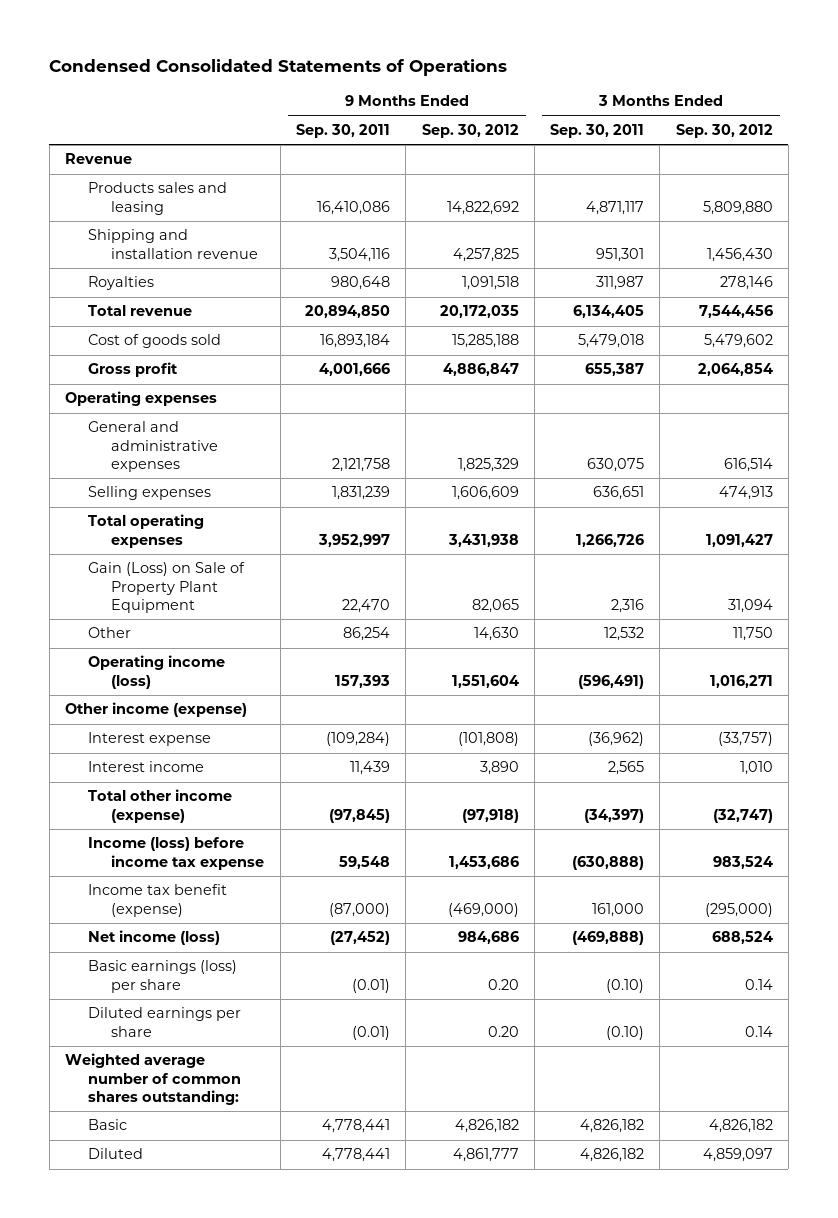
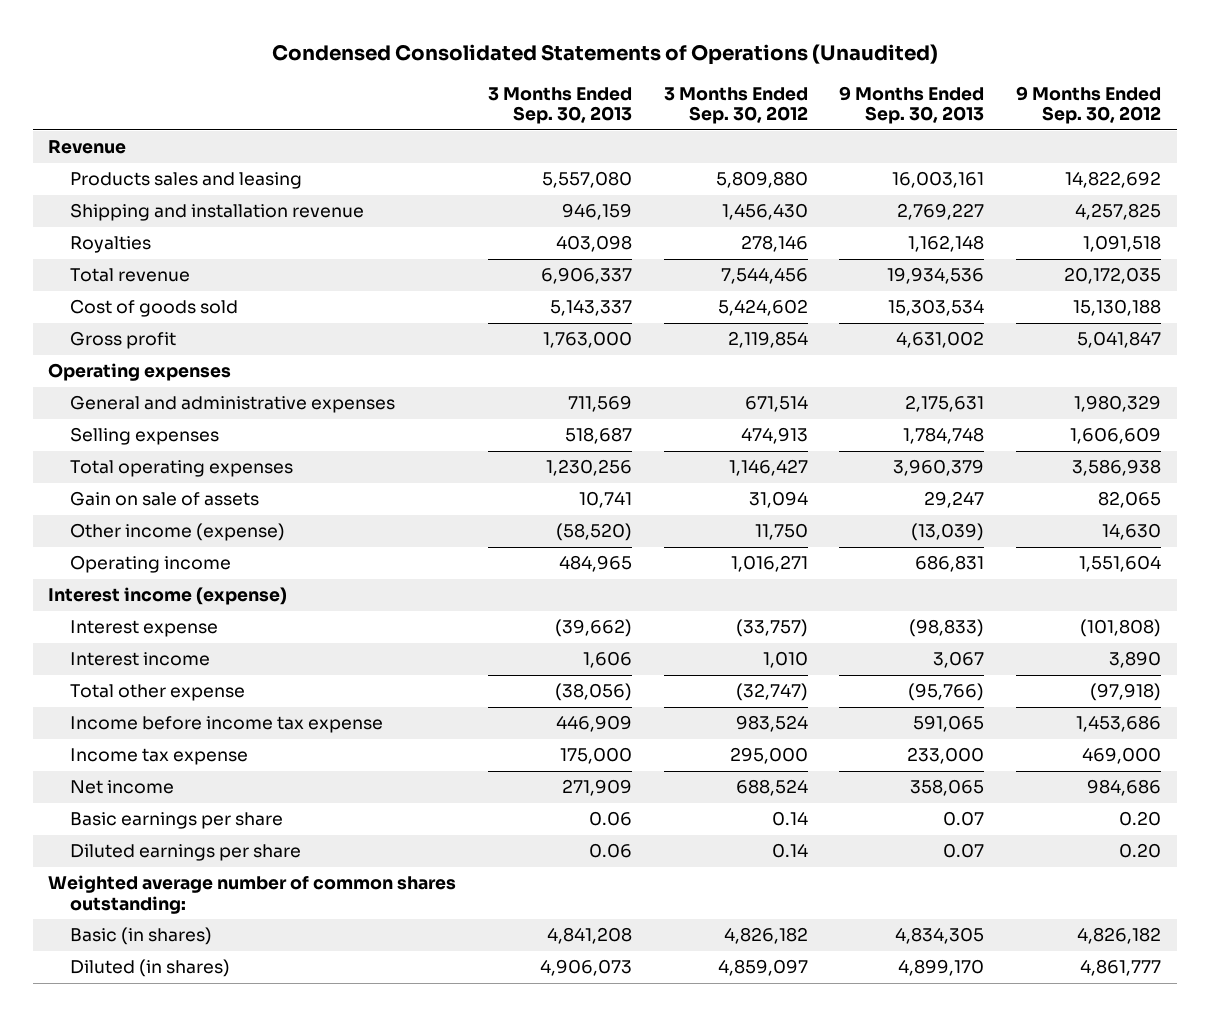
[49,58,508,76] Condensed Consolidated Statements of Operations -> [271,43,938,65] Condensed Consolidated Statements of Operations (Unaudited)
[296,123,391,138] Sep. 30, 2011 -> none
[550,123,645,138] Sep. 30, 2011 -> none
none -> [488,86,633,125] 3 Months Ended Sep. 30, 2013
none -> [839,85,985,125] 9 Months Ended Sep. 30, 2013
[451,334,519,349] 15,285,188 -> [1072,299,1161,317] 15,130,188
[703,334,773,349] 5,479,602 -> [717,299,808,317] 5,424,602
[442,363,519,377] 4,886,847 -> [1076,331,1161,349] 5,041,847
[697,363,773,377] 2,064,854 -> [727,331,808,349] 2,119,854
[457,457,519,472] 1,825,329 -> [1073,395,1161,413] 1,980,329
[723,457,773,472] 616,514 -> [744,395,808,413] 671,514
[447,533,519,547] 3,431,938 -> [1071,459,1161,477] 3,586,938
[705,533,773,547] 1,091,427 -> [728,459,808,477] 1,146,427
[88,562,246,613] Gain (Loss) on Sale of Property Plant Equipment -> [70,491,260,507] Gain on sale of assets
[88,627,132,639] Other -> [70,523,286,542] Other income (expense)
[88,655,226,689] Operating income (loss) -> [70,555,232,574] Operating income
[65,702,248,718] Other income (expense) -> [48,587,288,606] Interest income (expense)
[88,789,233,823] Total other income (expense) -> [70,684,246,702] Total other expense
[88,837,265,870] Income (loss) before income tax expense -> [70,716,384,734] Income before income tax expense
[88,884,228,917] Income tax benefit (expense) -> [70,748,249,766] Income tax expense
[447,902,519,917] (469,000) -> [1081,747,1161,765] 469,000
[704,902,773,917] (295,000) -> [729,747,808,765] 295,000
[88,930,221,946] Net income (loss) -> [70,780,175,795] Net income
[88,960,238,993] Basic earnings (loss) per share -> [70,812,284,830] Basic earnings per share
[88,1119,128,1131] Basic -> [70,927,213,946] Basic (in shares)
[88,1148,144,1160] Diluted -> [70,959,231,978] Diluted (in shares)

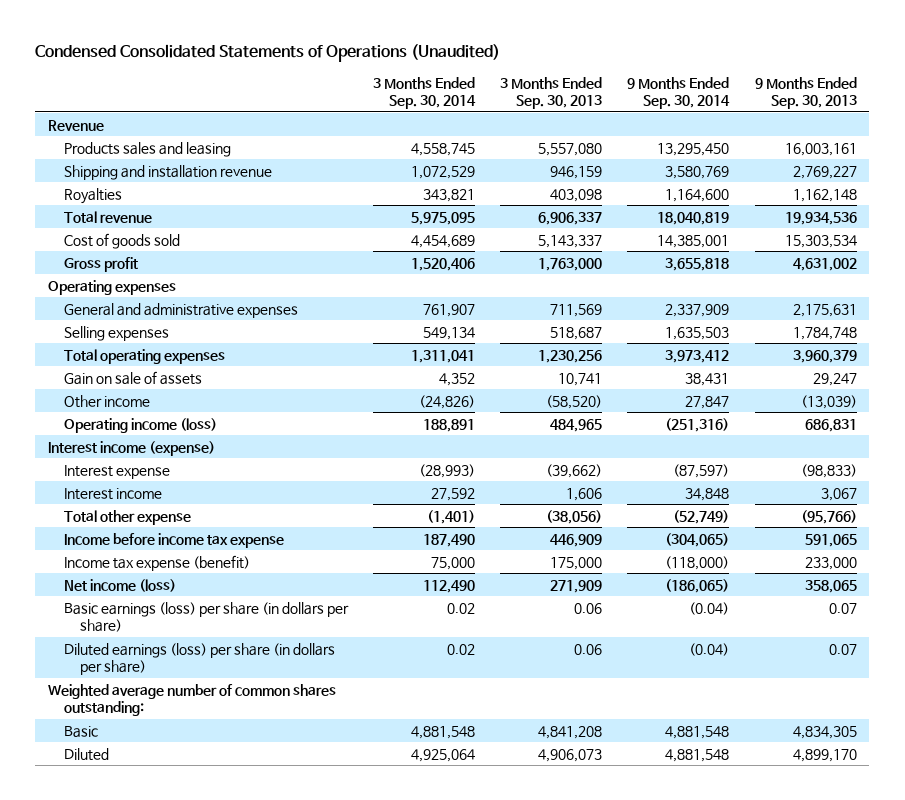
[663,86,808,125] 3 Months Ended Sep. 30, 2012 -> none
[1015,85,1161,125] 9 Months Ended Sep. 30, 2012 -> none
none -> [373,76,477,110] 3 Months Ended Sep. 30, 2014
none -> [627,76,731,110] 9 Months Ended Sep. 30, 2014
[70,523,286,542] Other income (expense) -> [63,394,150,408] Other income
[70,555,232,574] Operating income -> [63,417,217,433] Operating income (loss)
[70,748,249,766] Income tax expense -> [63,554,250,571] Income tax expense (benefit)
[70,780,175,795] Net income -> [63,578,176,592] Net income (loss)
[70,812,284,830] Basic earnings per share -> [63,601,349,633] Basic earnings (loss) per share (in dollars per share)
[70,844,302,862] Diluted earnings per share -> [63,642,335,676] Diluted earnings (loss) per share (in dollars per share)
[70,927,213,946] Basic (in shares) -> [63,725,98,738] Basic
[70,959,231,978] Diluted (in shares) -> [63,747,109,761] Diluted

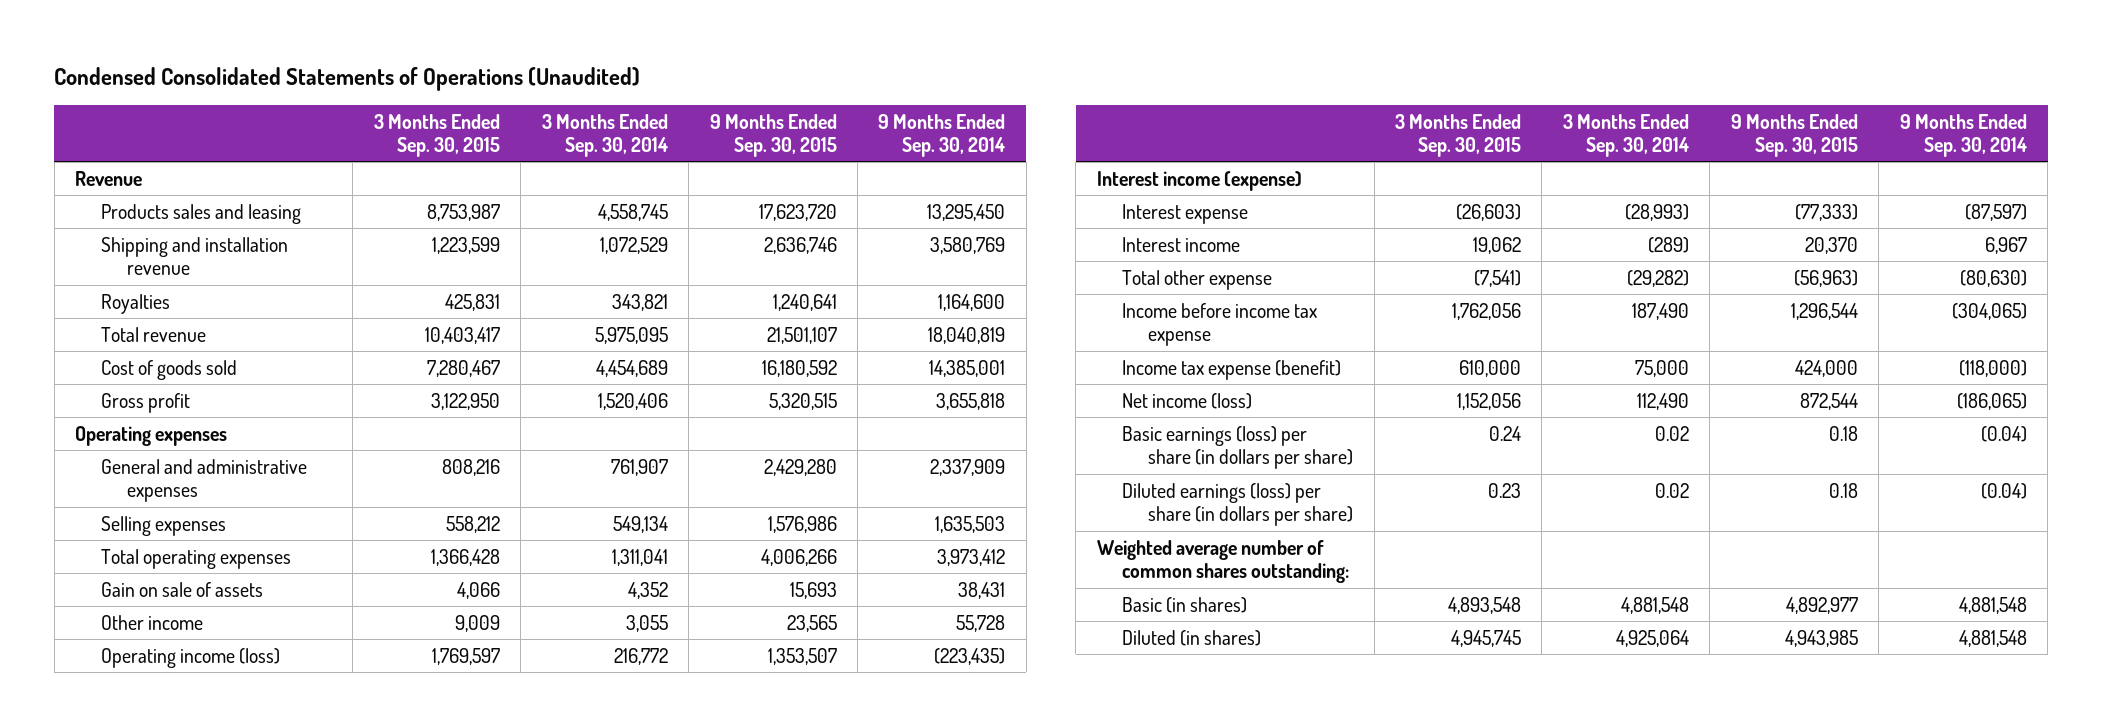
[500,76,603,110] 3 Months Ended Sep. 30, 2013 -> none
[754,76,857,110] 9 Months Ended Sep. 30, 2013 -> none
none -> [373,113,500,157] 3 Months Ended Sep. 30, 2015
none -> [709,113,837,157] 9 Months Ended Sep. 30, 2015
[419,394,476,409] (24,826) -> [625,614,668,632] 3,055
[685,395,730,409] 27,847 -> [956,614,1006,632] 55,728
[423,418,476,432] 188,891 -> [613,647,668,665] 216,772
[665,417,730,432] (251,316) -> [934,647,1006,665] (223,435)
[431,487,476,501] 27,592 -> [1647,236,1689,253] (289)
[685,487,730,501] 34,848 -> [1984,236,2027,254] 6,967
[427,509,476,524] (1,401) -> [1626,269,1689,287] (29,282)
[673,509,730,524] (52,749) -> [1959,269,2027,287] (80,630)
[63,725,98,738] Basic -> [1122,596,1248,613] Basic (in shares)
[63,747,109,761] Diluted -> [1122,629,1262,646] Diluted (in shares)

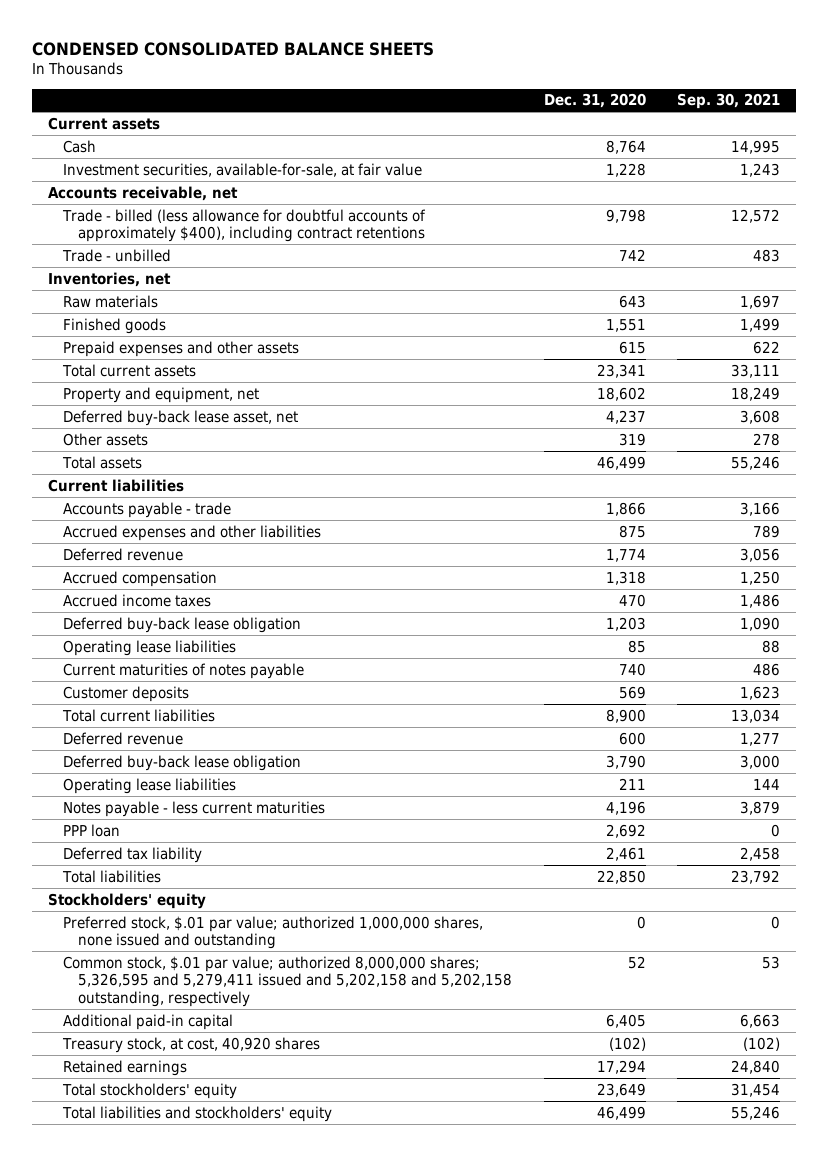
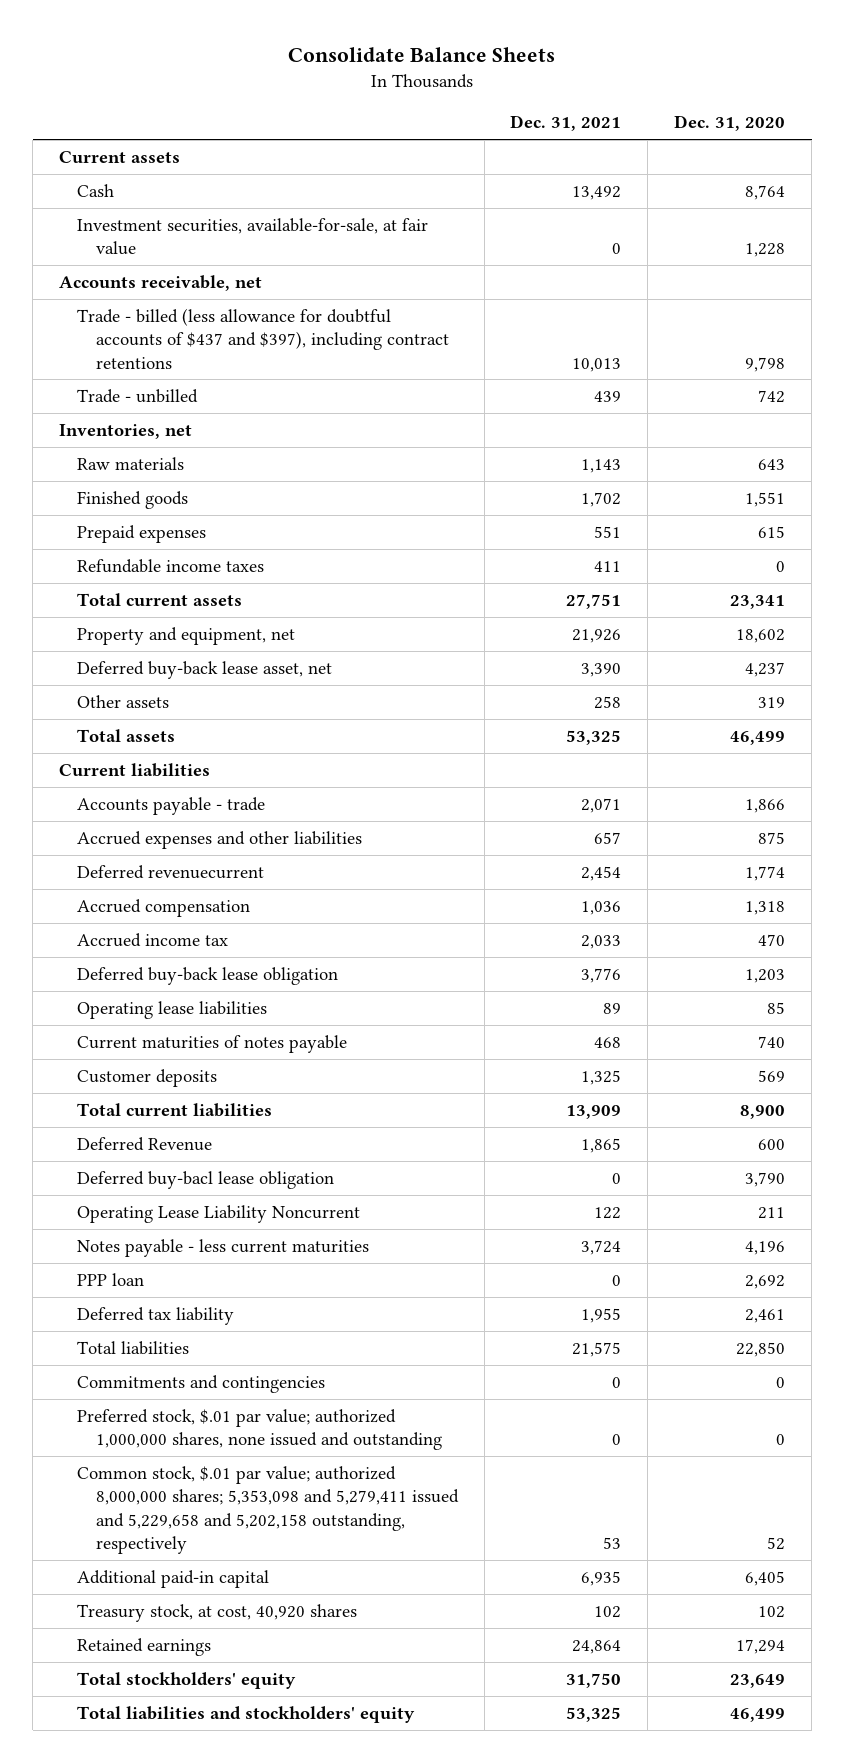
[32,41,435,56] CONDENSED CONSOLIDATED BALANCE SHEETS -> [288,46,556,62] Consolidate Balance Sheets
[677,93,781,110] Sep. 30, 2021 -> none
none -> [510,115,622,132] Dec. 31, 2021
[62,208,427,243] Trade - billed (less allowance for doubtful accounts of approximately $400), including contract retentions -> [77,307,449,369] Trade - billed (less allowance for doubtful accounts of $437 and $397), including contract retentions
[63,340,300,357] Prepaid expenses and other assets -> [77,524,207,543] Prepaid expenses
none -> [77,558,265,573] Refundable income taxes
[63,547,184,561] Deferred revenue -> [77,864,265,879] Deferred revenuecurrent
[63,593,212,607] Accrued income taxes -> [77,932,229,947] Accrued income tax
[63,731,184,745] Deferred revenue -> [77,1136,213,1151] Deferred Revenue
[63,754,302,771] Deferred buy-back lease obligation -> [77,1170,335,1189] Deferred buy-bacl lease obligation
[63,777,237,794] Operating lease liabilities -> [77,1204,361,1223] Operating Lease Liability Noncurrent
[48,892,207,909] Stockholders' equity -> none
none -> [77,1374,326,1393] Commitments and contingencies
[63,955,513,1007] Common stock, $.01 par value; authorized 8,000,000 shares; 5,326,595 and 5,279,411 issued and 5,202,158 and 5,202,158 outstanding, respectively -> [77,1465,459,1555] Common stock, $.01 par value; authorized 8,000,000 shares; 5,353,098 and 5,279,411 issued and 5,229,658 and 5,202,158 outstanding, respectively
[608,1036,646,1051] (102) -> [758,1605,786,1618] 102

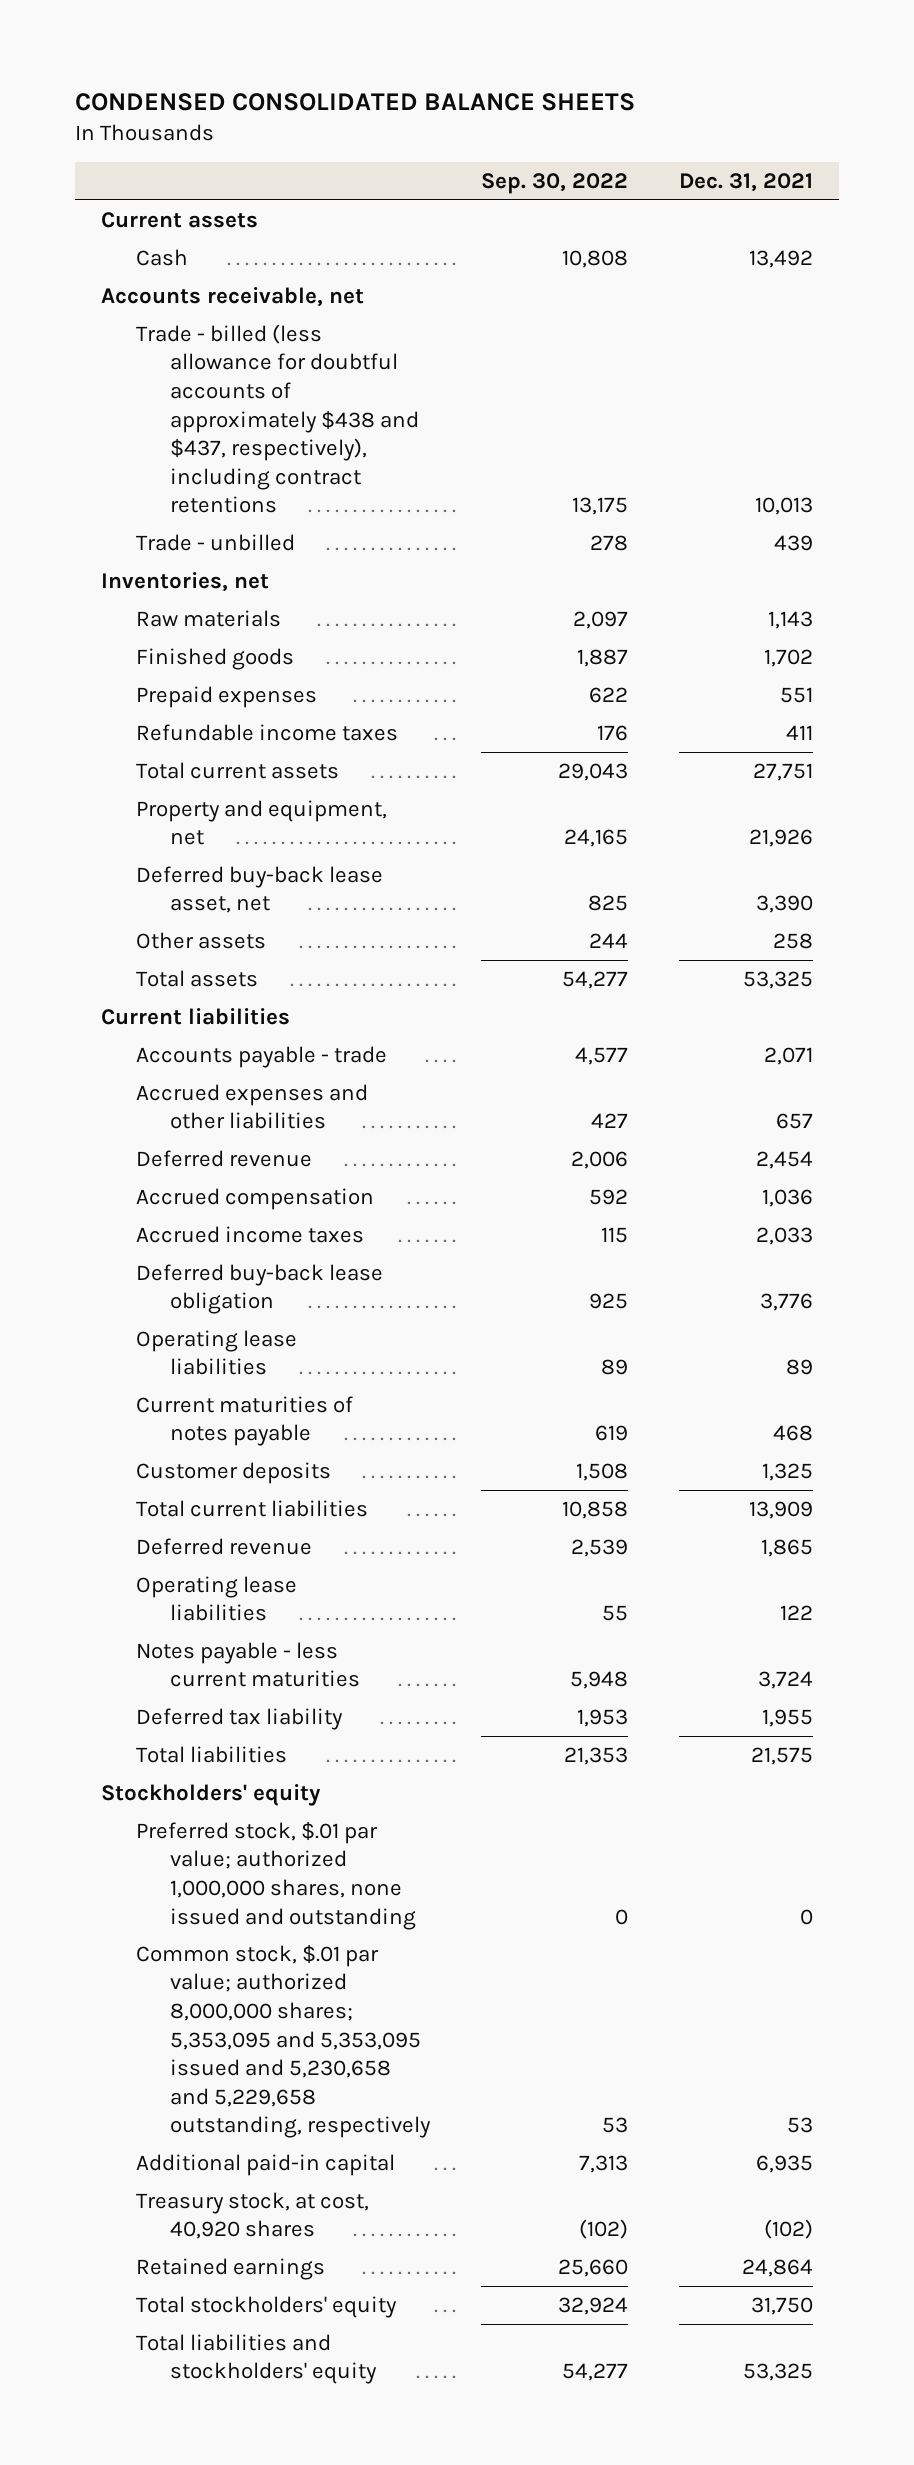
[288,46,556,62] Consolidate Balance Sheets -> [75,92,636,111] CONDENSED CONSOLIDATED BALANCE SHEETS
[674,115,786,132] Dec. 31, 2020 -> none
none -> [481,173,629,195] Sep. 30, 2022
[77,217,429,256] Investment securities, available-for-sale, at fair value -> none
[77,307,449,369] Trade - billed (less allowance for doubtful accounts of $437 and $397), including contract retentions -> [135,323,420,514] Trade - billed (less allowance for doubtful accounts of approximately $438 and $437, respectively), including contract retentions
[77,864,265,879] Deferred revenuecurrent -> [135,1149,312,1167] Deferred revenue
[77,932,229,947] Accrued income tax -> [135,1225,364,1243] Accrued income taxes
[77,1170,335,1189] Deferred buy-bacl lease obligation -> none
[77,1136,213,1151] Deferred Revenue -> [135,1537,312,1555] Deferred revenue
[77,1204,361,1223] Operating Lease Liability Noncurrent -> [135,1575,297,1622] Operating lease liabilities
[77,1272,145,1286] PPP loan -> none
[77,1374,326,1393] Commitments and contingencies -> none
none -> [100,1783,321,1806] Stockholders' equity
[77,1465,459,1555] Common stock, $.01 par value; authorized 8,000,000 shares; 5,353,098 and 5,279,411 issued and 5,229,658 and 5,202,158 outstanding, respectively -> [135,1944,432,2139] Common stock, $.01 par value; authorized 8,000,000 shares; 5,353,095 and 5,353,095 issued and 5,230,658 and 5,229,658 outstanding, respectively
[594,1605,622,1618] 102 -> [764,2219,814,2240] (102)

